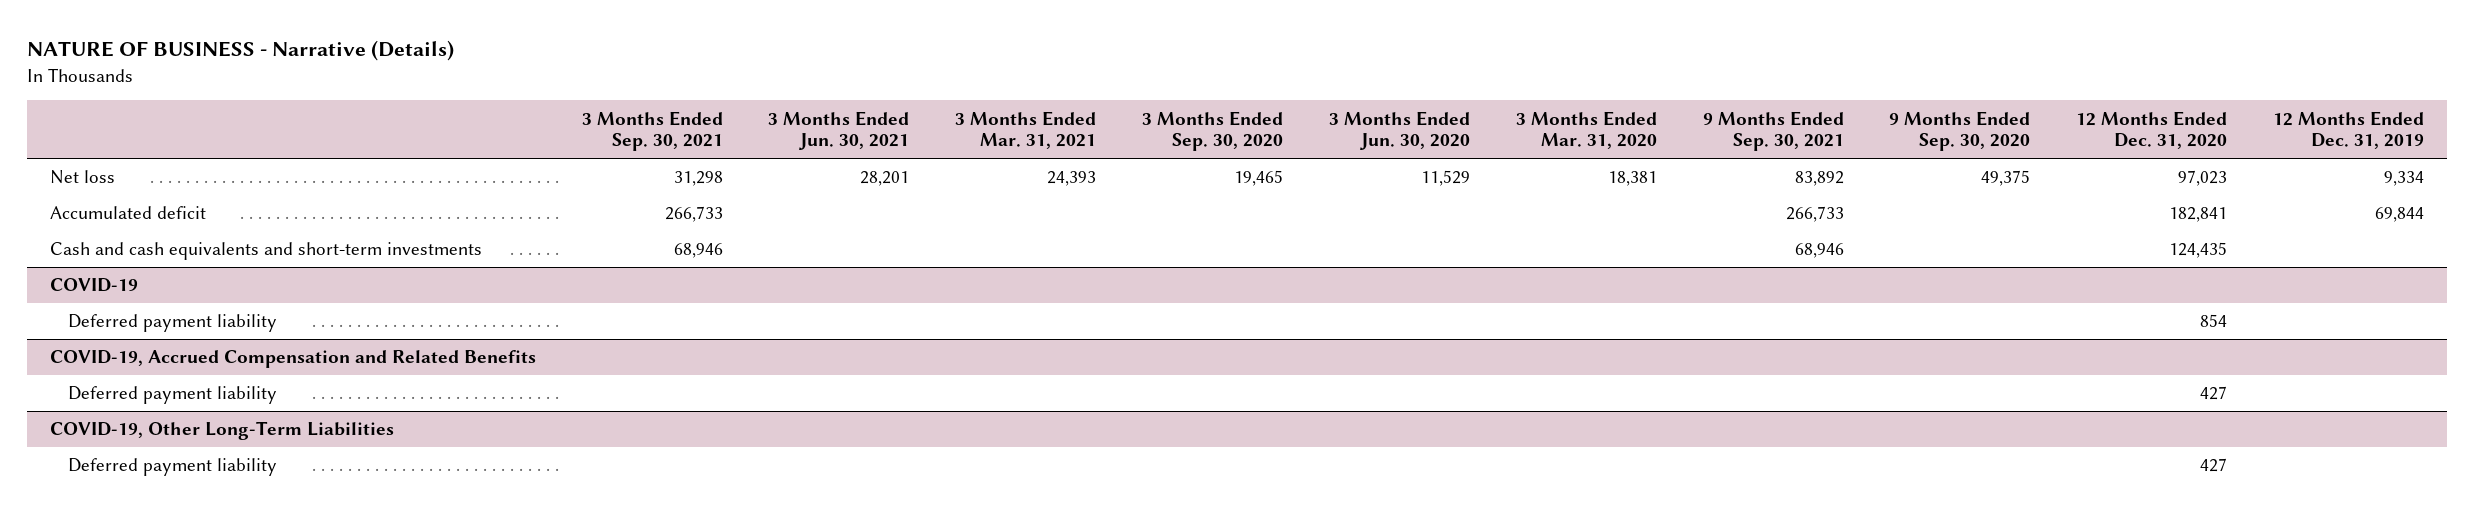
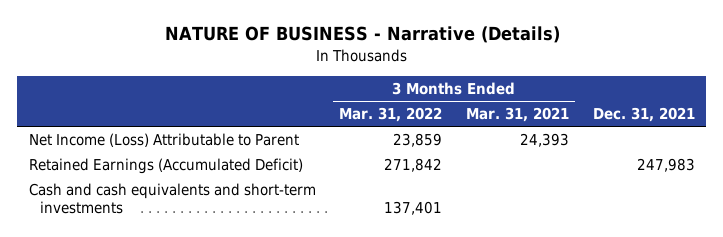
[581,110,723,152] 3 Months Ended Sep. 30, 2021 -> none
[768,110,910,151] 3 Months Ended Jun. 30, 2021 -> none
[1142,110,1284,152] 3 Months Ended Sep. 30, 2020 -> none
[1328,110,1470,151] 3 Months Ended Jun. 30, 2020 -> none
[1515,110,1657,150] 3 Months Ended Mar. 31, 2020 -> none
[1702,110,1844,152] 9 Months Ended Sep. 30, 2021 -> none
[1889,110,2031,152] 9 Months Ended Sep. 30, 2020 -> none
[2076,110,2228,150] 12 Months Ended Dec. 31, 2020 -> none
[2272,110,2424,150] 12 Months Ended Dec. 31, 2019 -> none
none -> [339,107,443,123] Mar. 31, 2022
none -> [592,107,695,123] Dec. 31, 2021
[49,170,115,185] Net loss -> [28,133,299,148] Net Income (Loss) Attributable to Parent
[49,206,206,220] Accumulated deficit -> [28,158,303,175] Retained Earnings (Accumulated Deficit)
[49,278,138,293] COVID-19 -> none
[68,314,278,333] Deferred payment liability -> none
[49,350,536,369] COVID-19, Accrued Compensation and Related Benefits -> none
[68,386,278,405] Deferred payment liability -> none
[49,421,394,441] COVID-19, Other Long-Term Liabilities -> none
[68,458,278,477] Deferred payment liability -> none

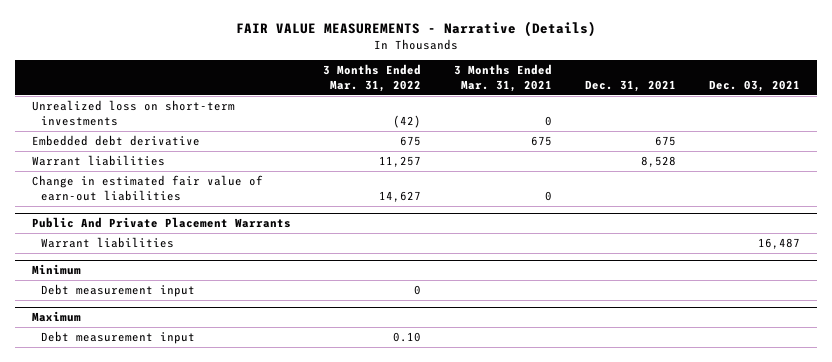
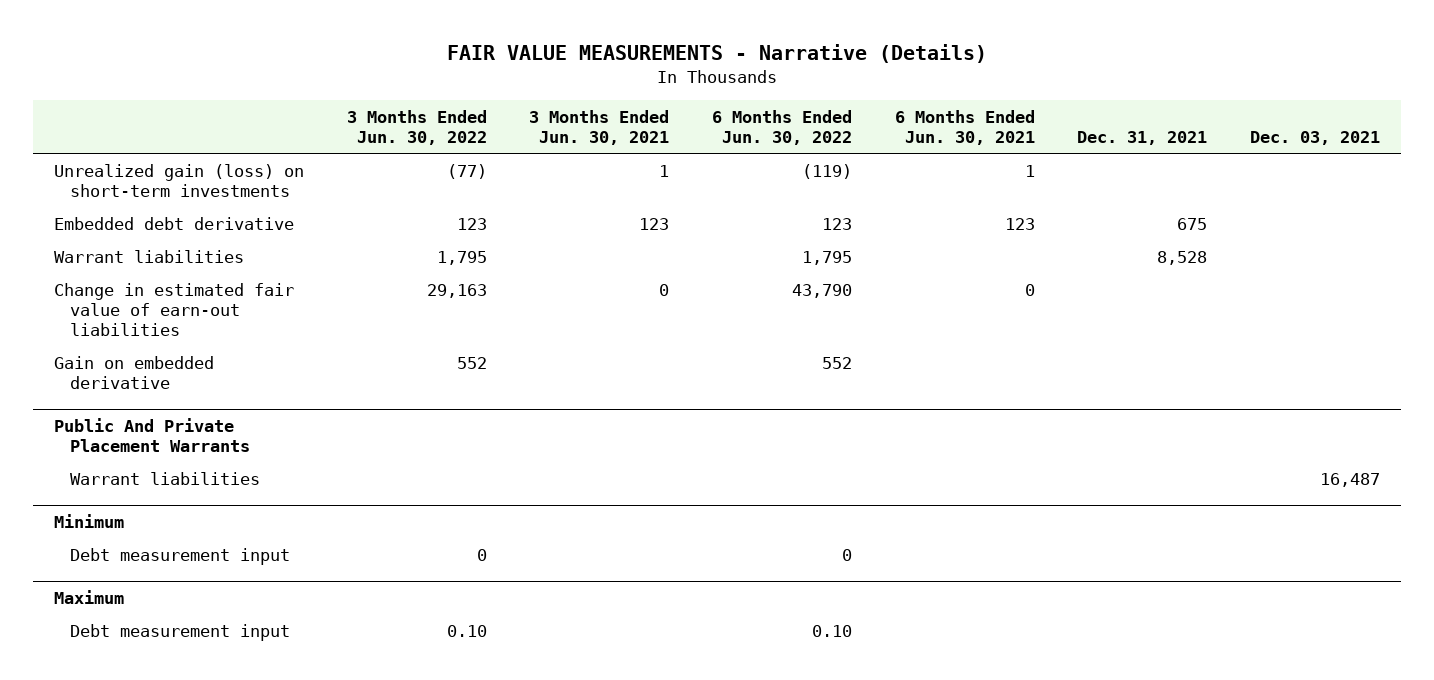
[323,64,422,92] 3 Months Ended Mar. 31, 2022 -> none
[454,64,553,92] 3 Months Ended Mar. 31, 2021 -> none
none -> [346,109,487,145] 3 Months Ended Jun. 30, 2022
none -> [529,109,670,145] 3 Months Ended Jun. 30, 2021
none -> [711,109,852,145] 6 Months Ended Jun. 30, 2022
none -> [894,109,1035,145] 6 Months Ended Jun. 30, 2021
[31,99,235,126] Unrealized loss on short-term investments -> [54,163,305,197] Unrealized gain (loss) on short-term investments
none -> [54,355,215,389] Gain on embedded derivative

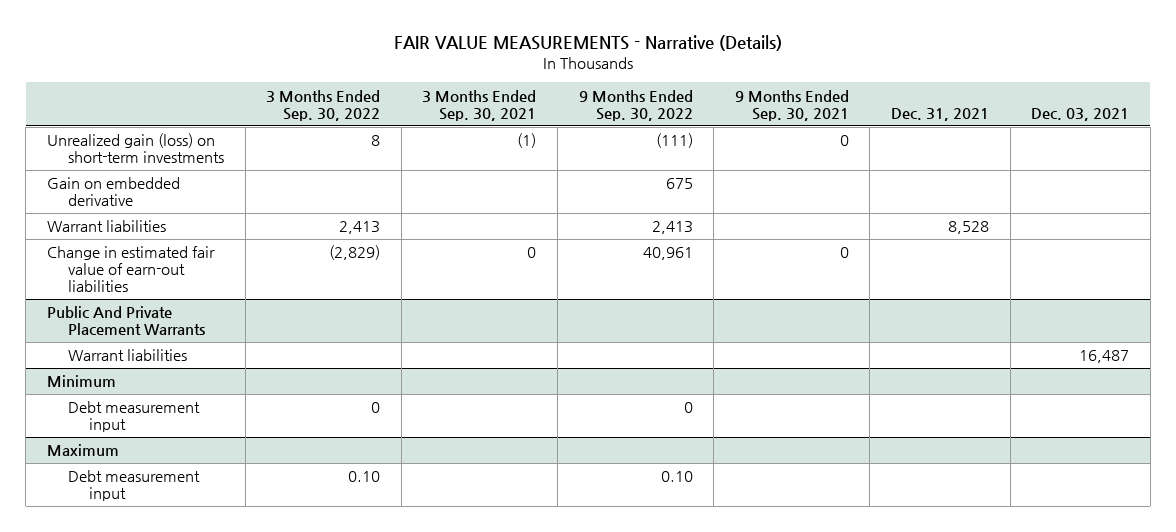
[346,109,487,145] 3 Months Ended Jun. 30, 2022 -> none
[529,109,670,145] 3 Months Ended Jun. 30, 2021 -> none
[711,109,852,145] 6 Months Ended Jun. 30, 2022 -> none
[894,109,1035,145] 6 Months Ended Jun. 30, 2021 -> none
none -> [266,89,381,121] 3 Months Ended Sep. 30, 2022
none -> [422,89,537,121] 3 Months Ended Sep. 30, 2021
none -> [578,89,693,121] 9 Months Ended Sep. 30, 2022
none -> [734,89,849,121] 9 Months Ended Sep. 30, 2021
[54,216,295,230] Embedded debt derivative -> none
[54,355,215,389] Gain on embedded derivative -> [46,177,180,207] Gain on embedded derivative

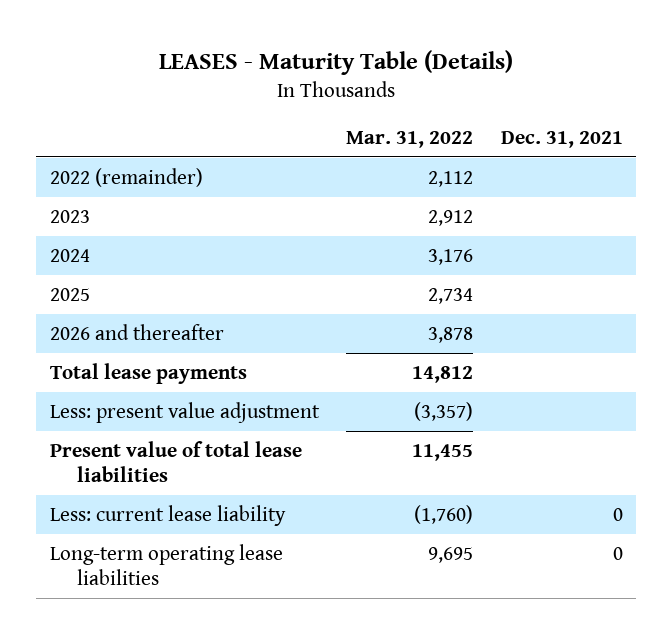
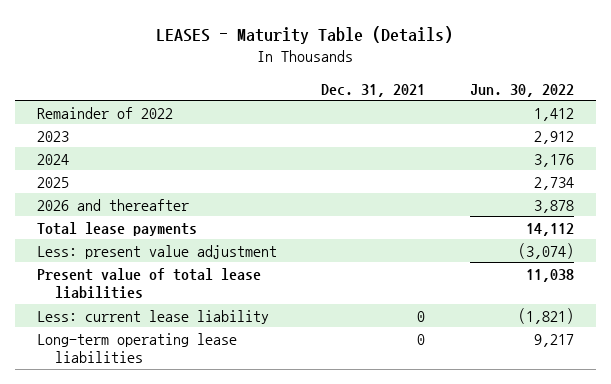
[346,130,474,148] Mar. 31, 2022 -> none
none -> [469,83,574,97] Jun. 30, 2022
[49,167,203,187] 2022 (remainder) -> [37,106,174,119] Remainder of 2022

